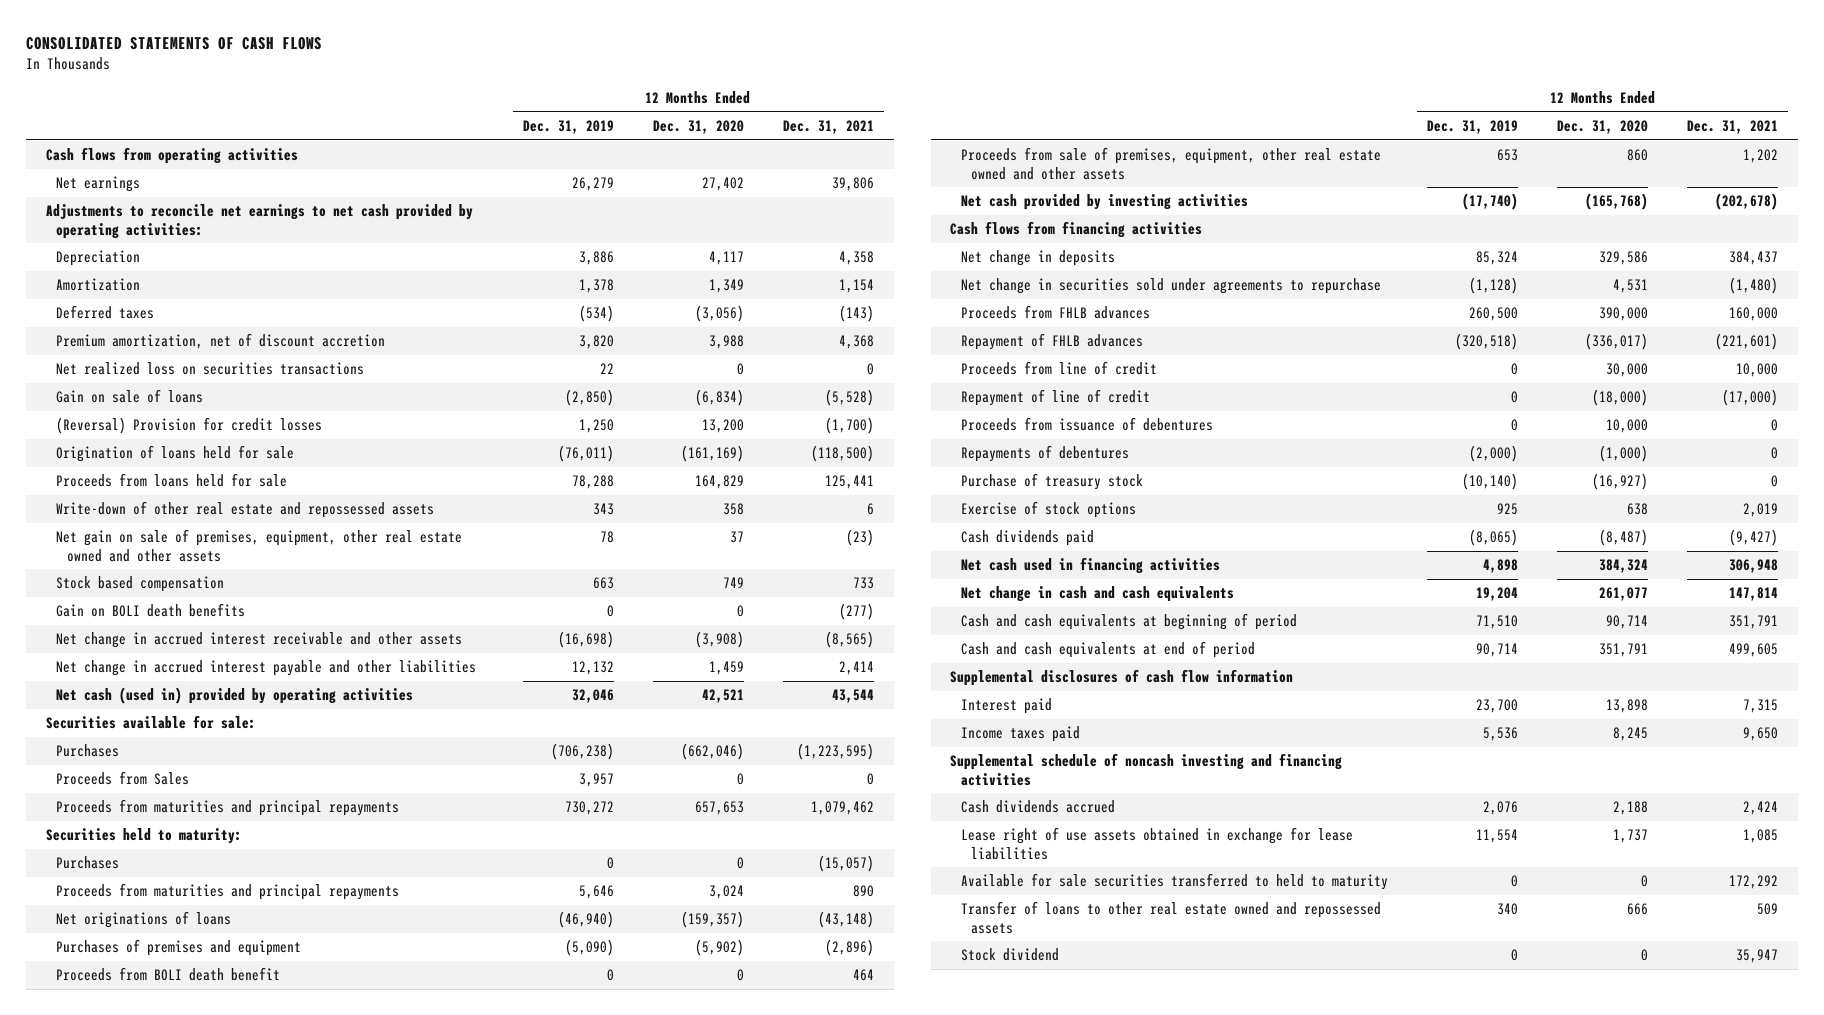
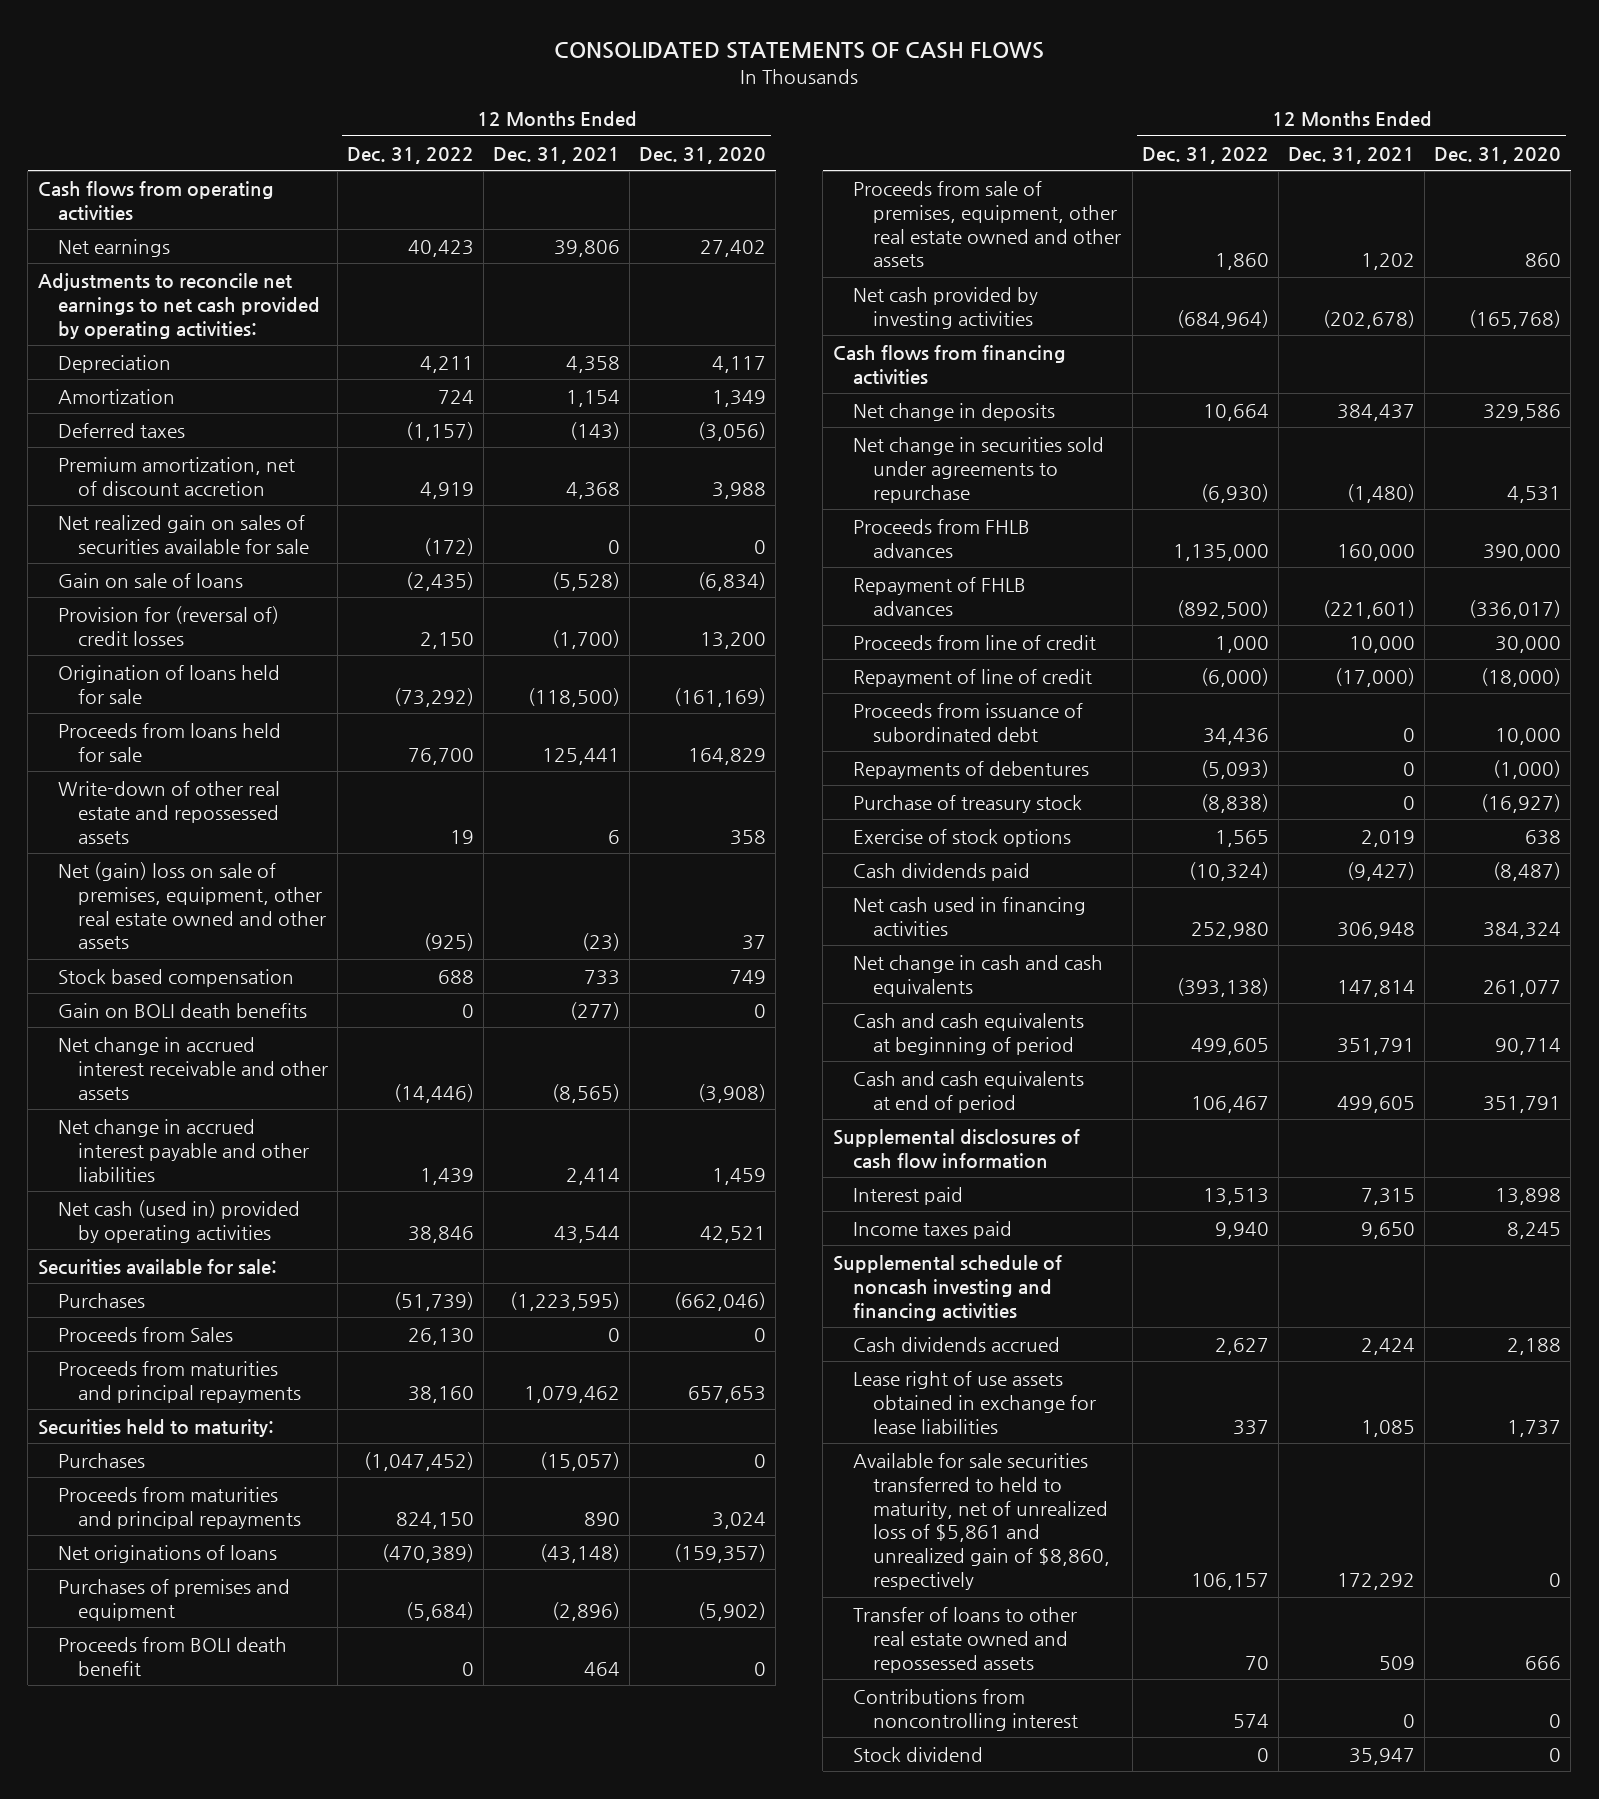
[522,119,614,134] Dec. 31, 2019 -> none
none -> [347,146,475,164] Dec. 31, 2022
[56,362,365,376] Net realized loss on securities transactions -> none
none -> [57,514,309,554] Net realized gain on sales of securities available for sale
[56,417,323,435] (Reversal) Provision for credit losses -> [57,605,279,646] Provision for (reversal of) credit losses
[56,529,463,562] Net gain on sale of premises, equipment, other real estate owned and other assets -> [57,861,326,950] Net (gain) loss on sale of premises, equipment, other real estate owned and other assets
[960,417,1213,432] Proceeds from issuance of debentures -> [852,702,1083,742] Proceeds from issuance of subordinated debt
[960,873,1388,891] Available for sale securities transferred to held to maturity -> [852,1452,1110,1591] Available for sale securities transferred to held to maturity, net of unrealized loss of $5,861 and unrealized gain of $8,860, respectively
none -> [852,1688,1078,1731] Contributions from noncontrolling interest

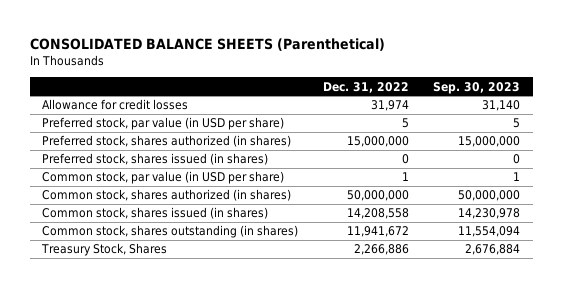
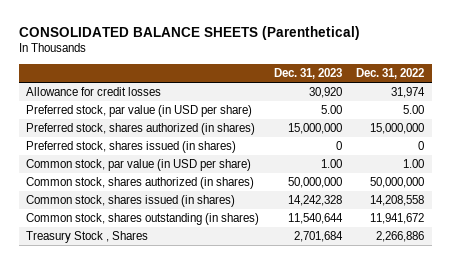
[433,81,521,94] Sep. 30, 2023 -> none
none -> [273,68,342,80] Dec. 31, 2023
[401,118,409,129] 5 -> [403,105,425,115] 5.00
[401,172,409,182] 1 -> [403,159,425,169] 1.00
[41,243,168,257] Treasury Stock, Shares -> [25,231,148,244] Treasury Stock , Shares

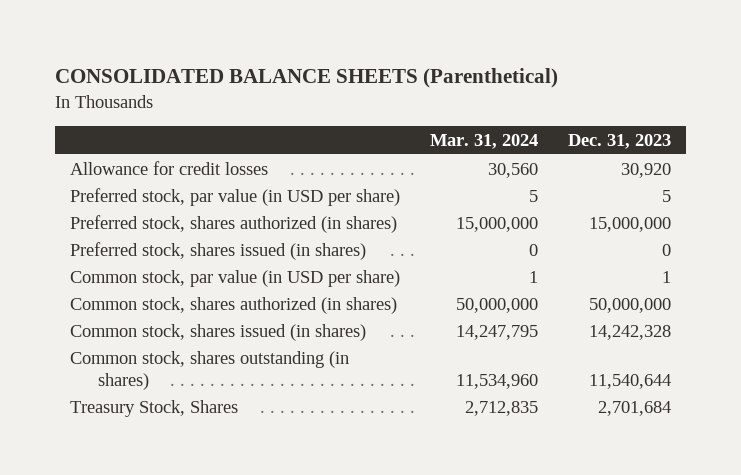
[356,68,425,80] Dec. 31, 2022 -> none
none -> [429,134,538,150] Mar. 31, 2024
[320,105,342,115] 5.00 -> [661,189,671,202] 5
[320,159,342,169] 1.00 -> [661,270,671,283] 1
[25,231,148,244] Treasury Stock , Shares -> [69,399,238,417] Treasury Stock, Shares

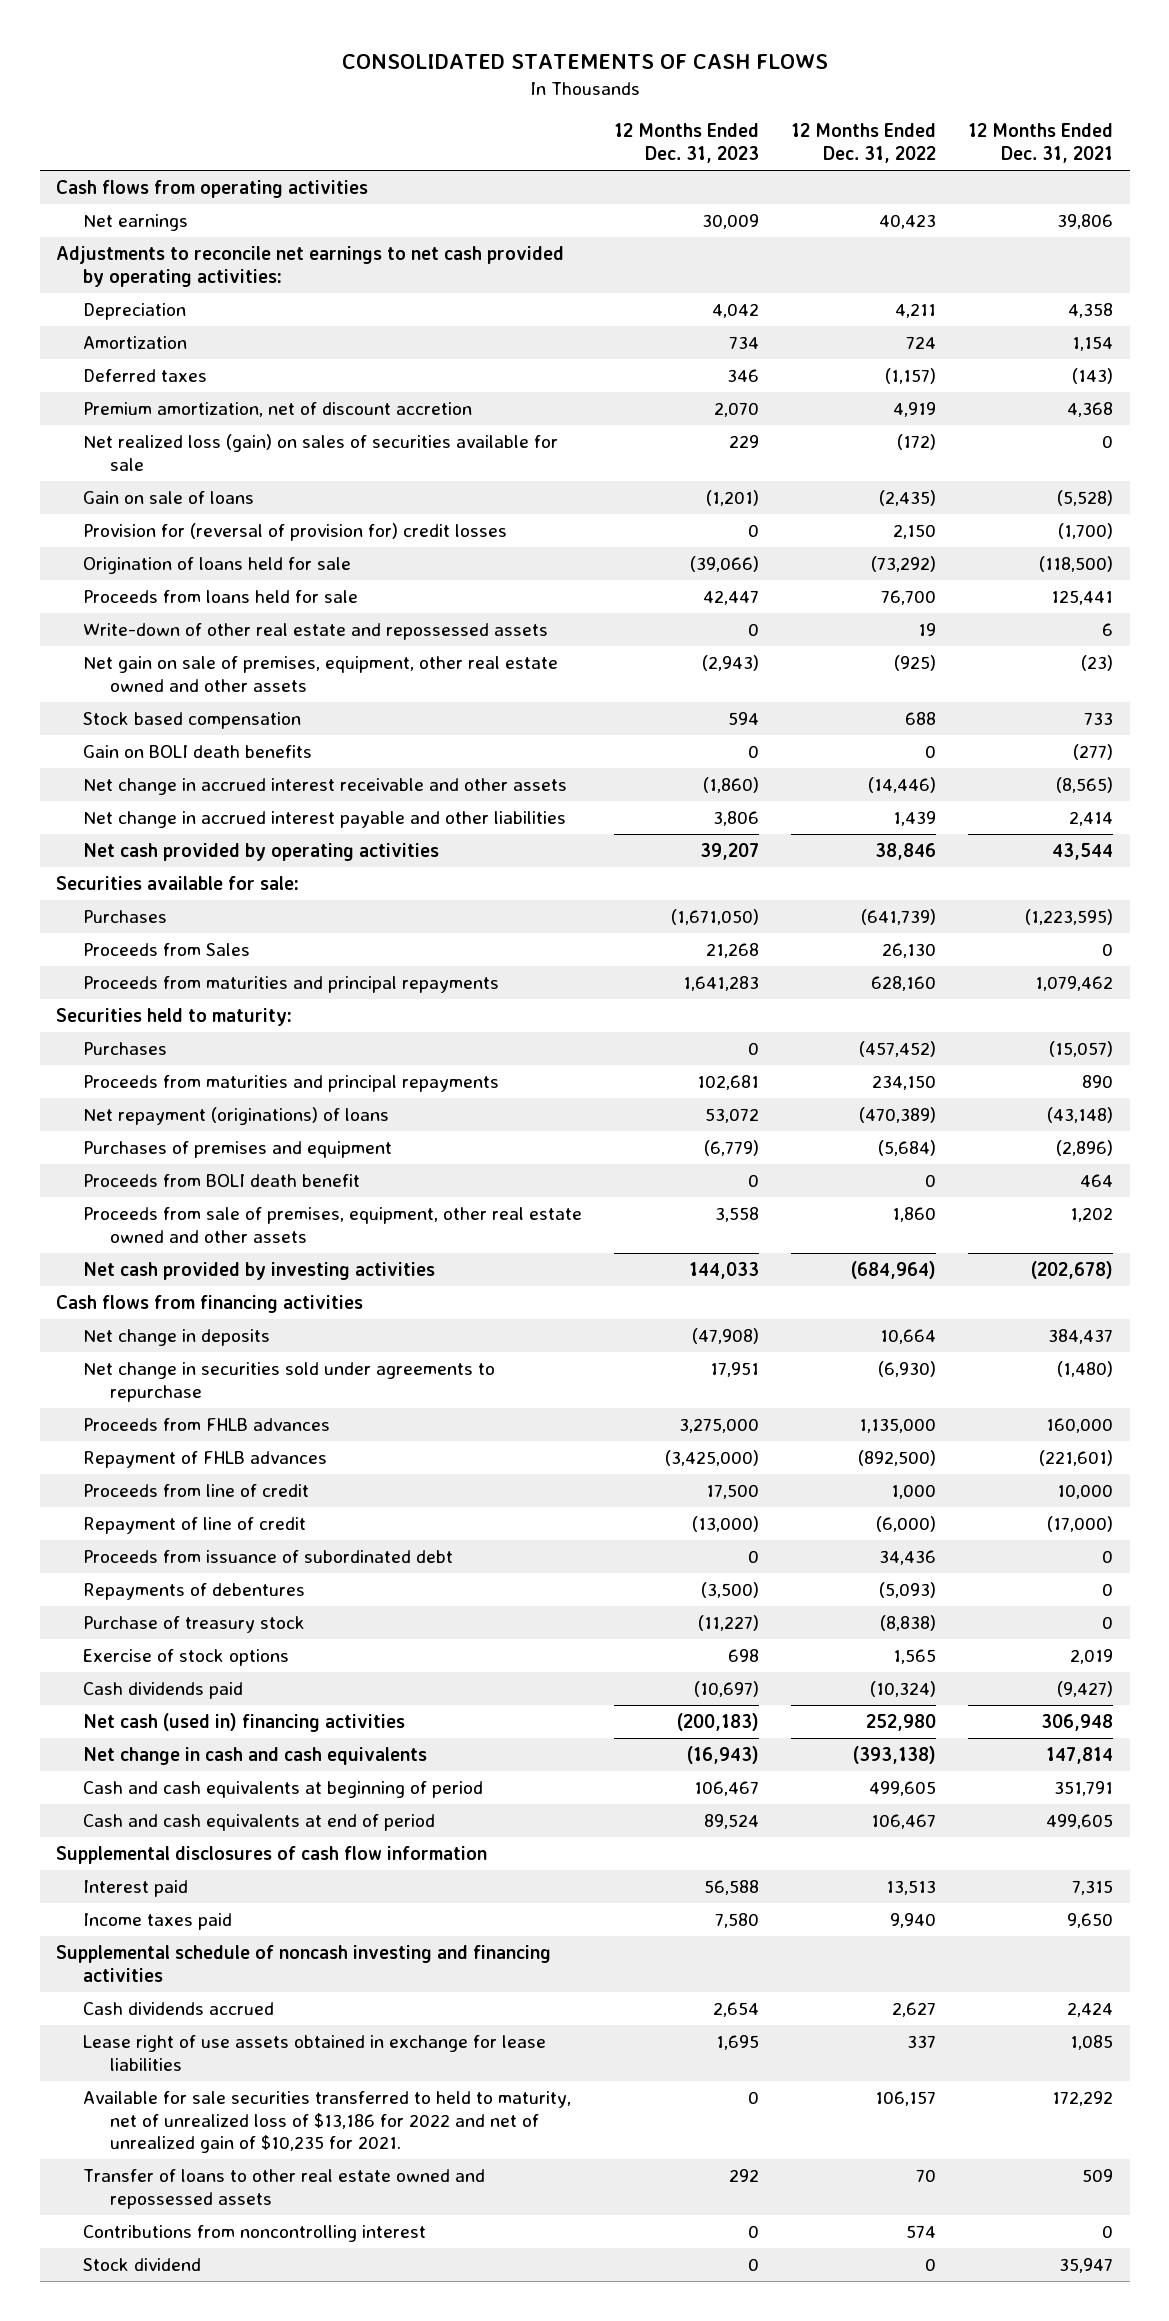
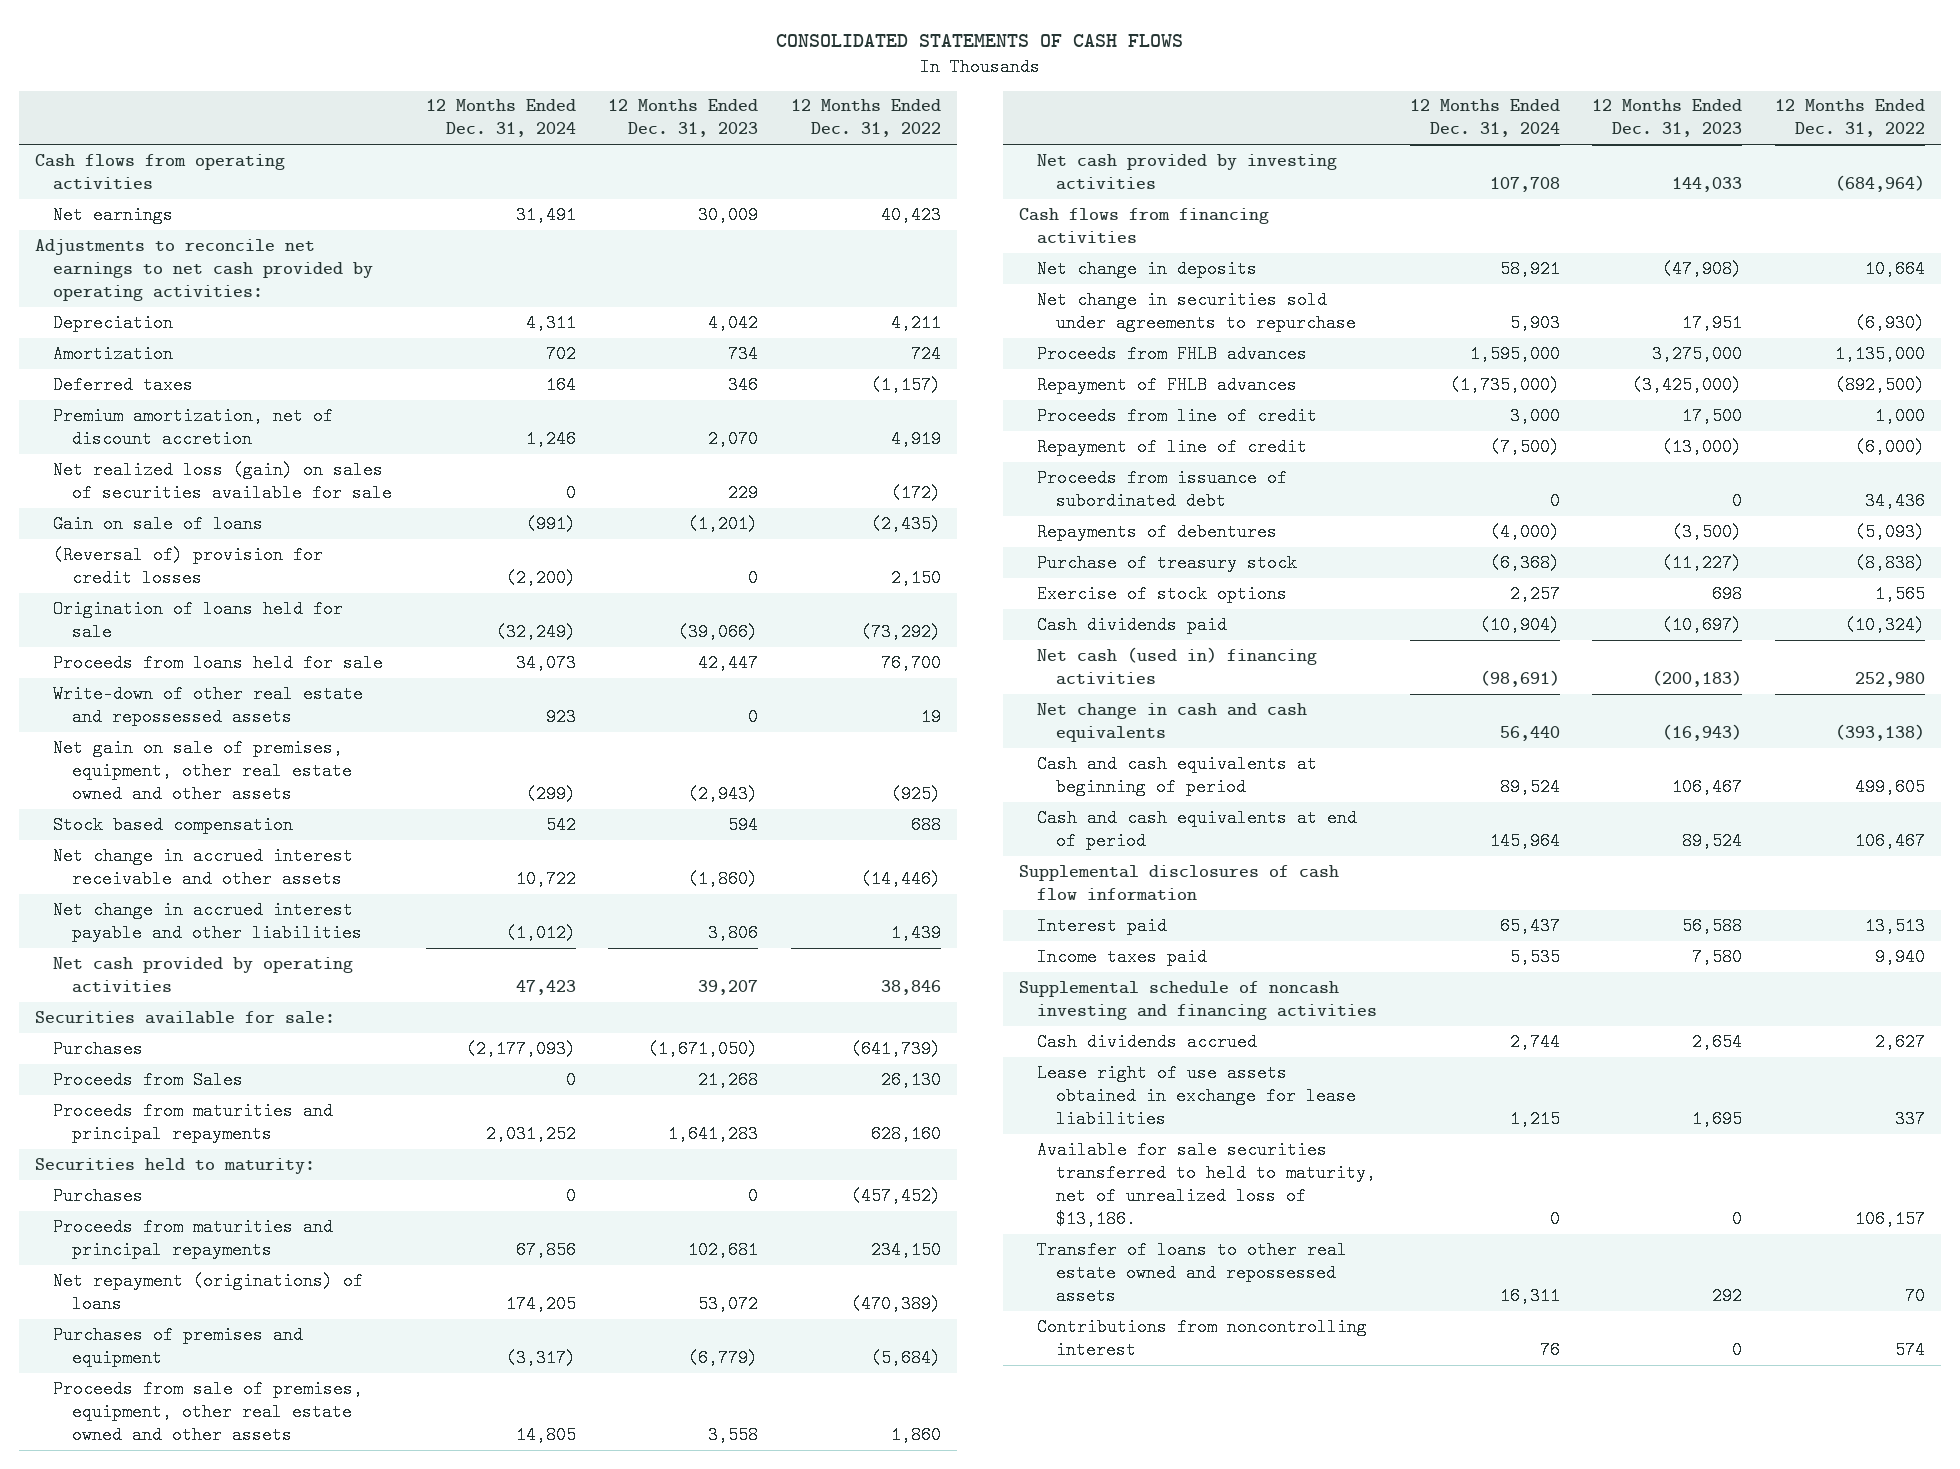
[968,123,1114,164] 12 Months Ended Dec. 31, 2021 -> none
none -> [425,99,576,138] 12 Months Ended Dec. 31, 2024
[82,522,507,541] Provision for (reversal of provision for) credit losses -> [53,545,324,587] (Reversal of) provision for credit losses
[82,744,312,758] Gain on BOLI death benefits -> none
[82,1173,360,1187] Proceeds from BOLI death benefit -> none
[82,2090,571,2154] Available for sale securities transferred to held to maturity, net of unrealized loss of $13,186 for 2022 and net of unrealized gain of $10,235 for 2021. -> [1037,1140,1376,1228] Available for sale securities transferred to held to maturity, net of unrealized loss of $13,186.
[82,2257,201,2271] Stock dividend -> none

